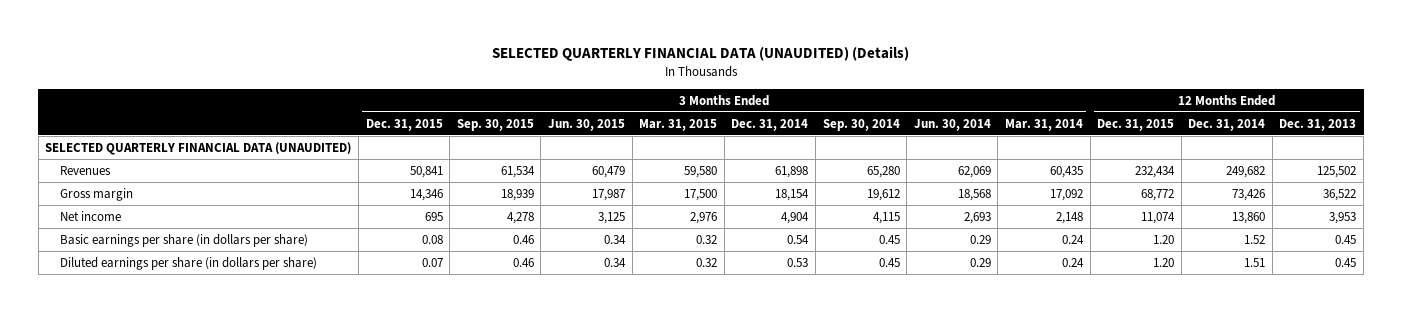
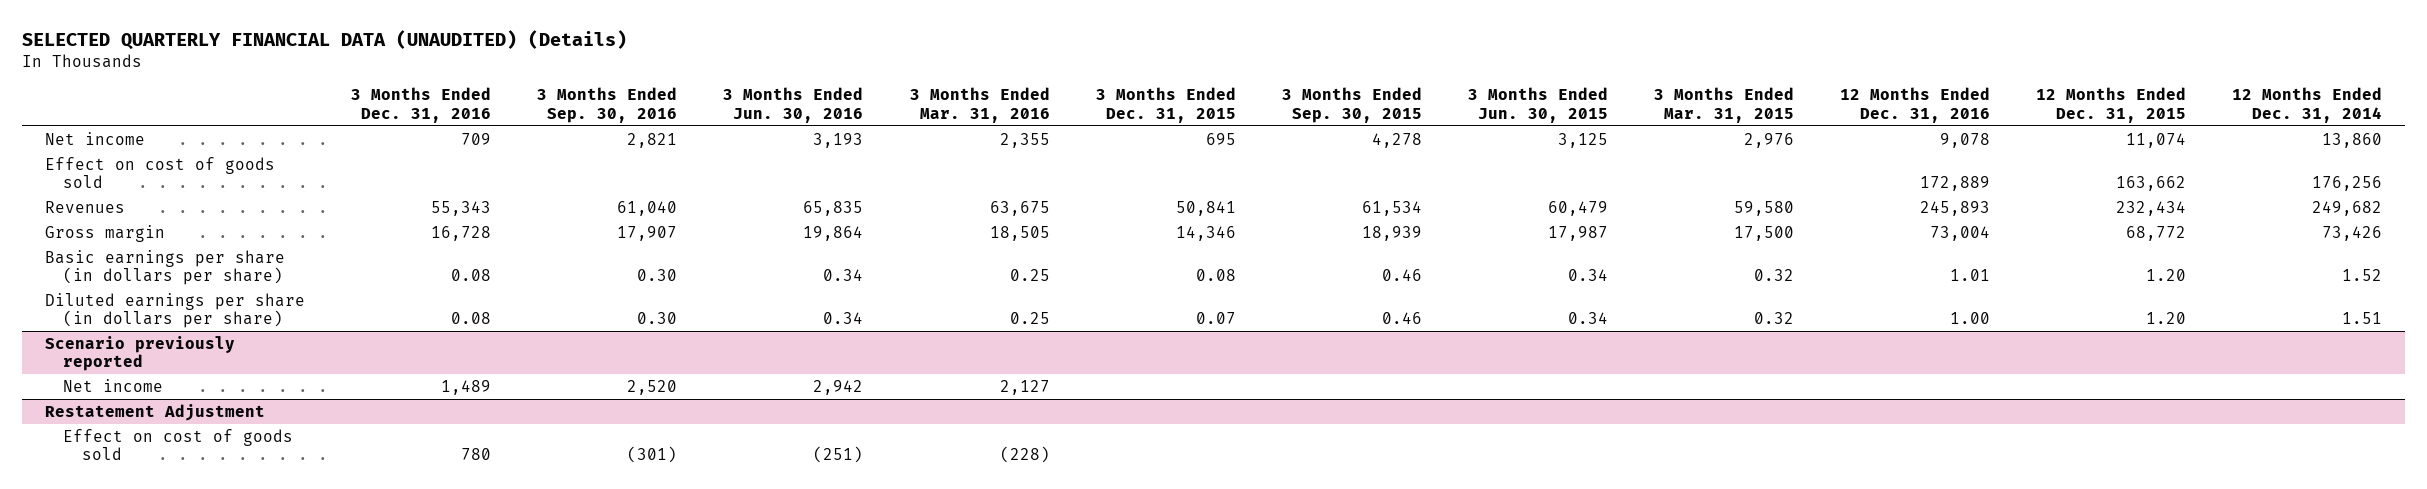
[731,118,809,131] Dec. 31, 2014 -> none
[822,118,900,131] Sep. 30, 2014 -> none
[913,118,991,131] Jun. 30, 2014 -> none
[1004,118,1083,131] Mar. 31, 2014 -> none
[1279,118,1357,131] Dec. 31, 2013 -> none
none -> [351,87,492,123] 3 Months Ended Dec. 31, 2016
none -> [537,87,678,123] 3 Months Ended Sep. 30, 2016
none -> [723,87,864,123] 3 Months Ended Jun. 30, 2016
none -> [909,87,1050,123] 3 Months Ended Mar. 31, 2016
none -> [1840,87,1991,123] 12 Months Ended Dec. 31, 2016
[45,141,352,155] SELECTED QUARTERLY FINANCIAL DATA (UNAUDITED) -> none
[60,210,122,221] Net income -> [45,131,146,145] Net income
none -> [45,156,276,189] Effect on cost of goods sold
none -> [45,335,236,372] Scenario previously reported
none -> [63,378,164,392] Net income
none -> [45,403,266,421] Restatement Adjustment
none -> [63,428,294,461] Effect on cost of goods sold

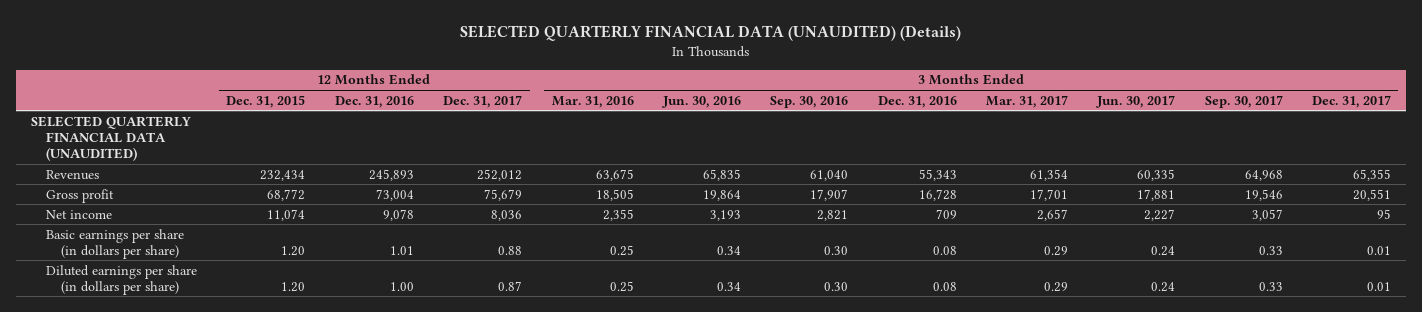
[1095,87,1236,123] 3 Months Ended Dec. 31, 2015 -> none
[1281,87,1422,123] 3 Months Ended Sep. 30, 2015 -> none
[1467,87,1608,123] 3 Months Ended Jun. 30, 2015 -> none
[1654,87,1795,123] 3 Months Ended Mar. 31, 2015 -> none
[2232,87,2383,123] 12 Months Ended Dec. 31, 2014 -> none
none -> [443,94,523,108] Dec. 31, 2017
none -> [986,94,1069,108] Mar. 31, 2017
none -> [1096,94,1176,108] Jun. 30, 2017
none -> [1204,94,1283,108] Sep. 30, 2017
none -> [1312,94,1392,108] Dec. 31, 2017
[45,156,276,189] Effect on cost of goods sold -> none
none -> [30,115,191,162] SELECTED QUARTERLY FINANCIAL DATA (UNAUDITED)
[45,224,166,242] Gross margin -> [46,188,115,203] Gross profit
[45,131,146,145] Net income -> [46,209,113,219] Net income
[45,335,236,372] Scenario previously reported -> none
[63,378,164,392] Net income -> none
[45,403,266,421] Restatement Adjustment -> none
[63,428,294,461] Effect on cost of goods sold -> none

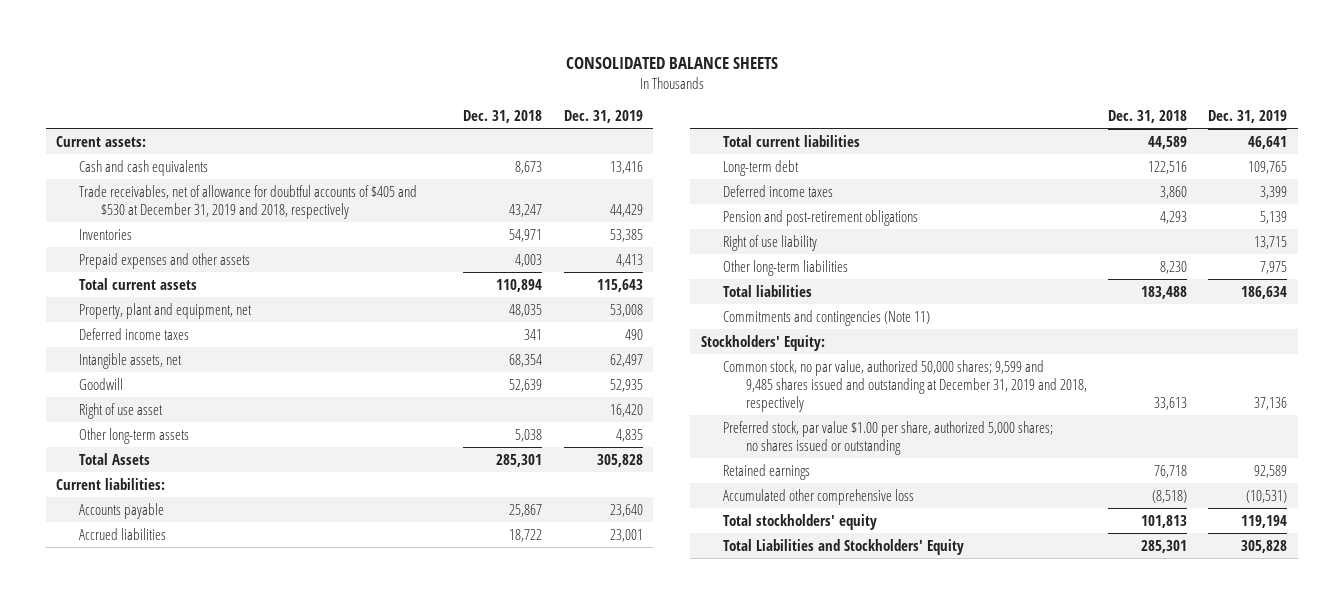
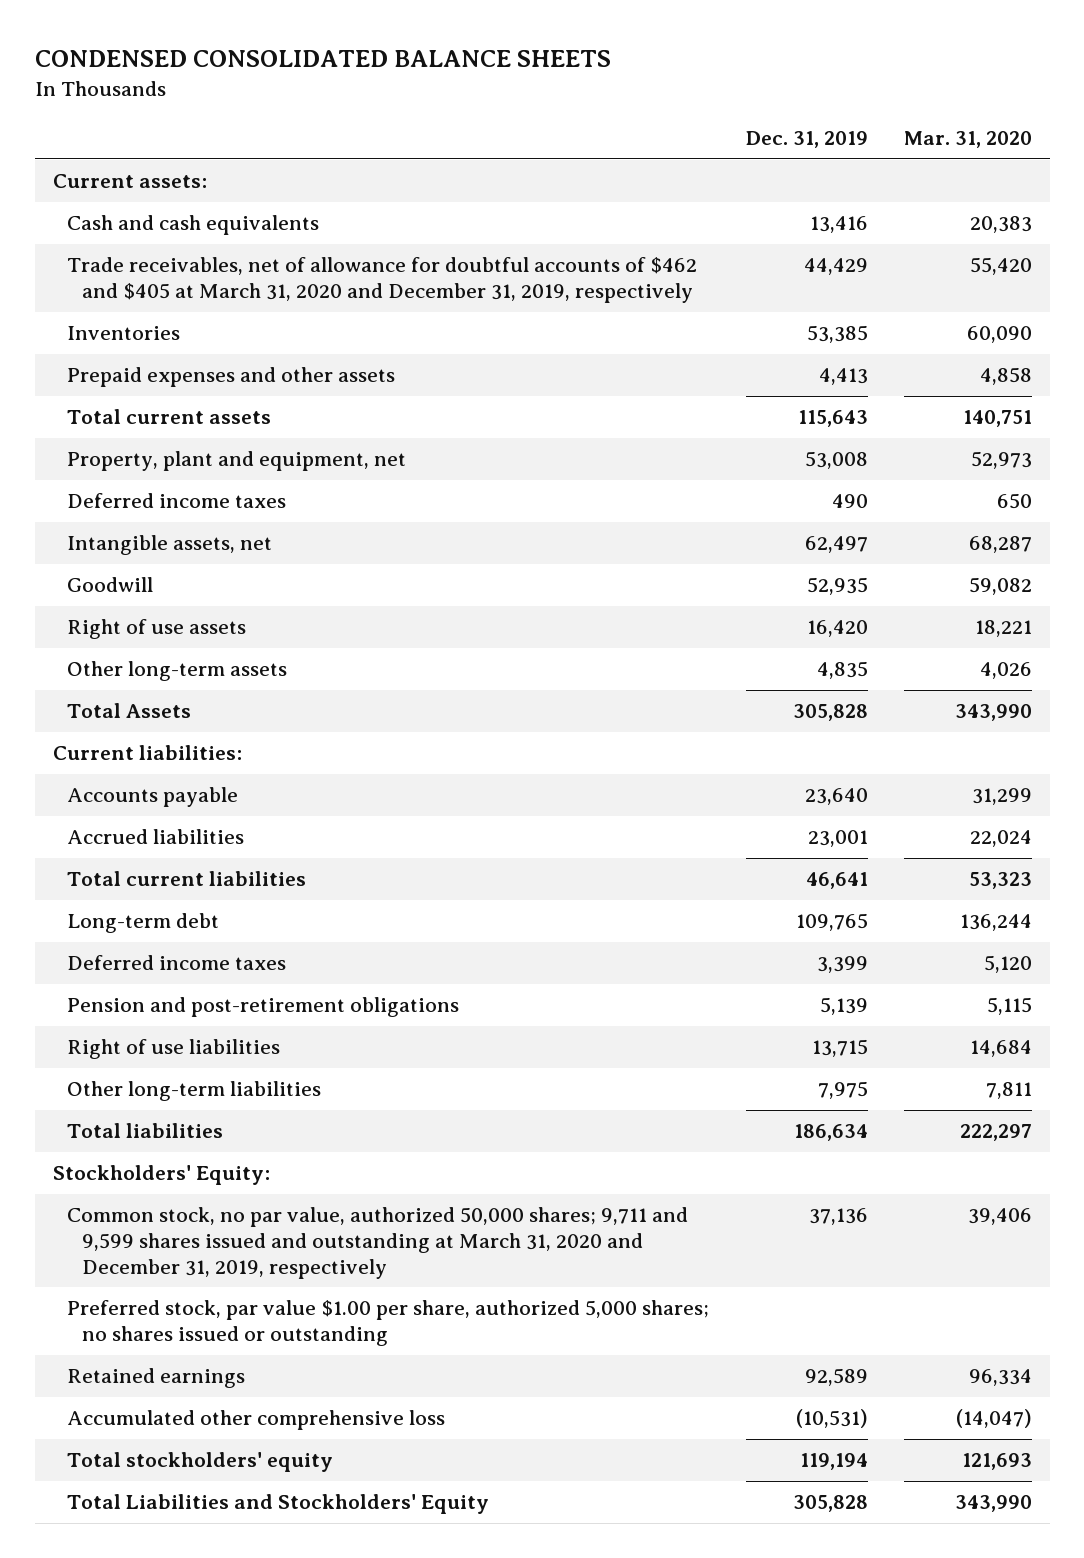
[565,56,778,69] CONSOLIDATED BALANCE SHEETS -> [34,50,611,68] CONDENSED CONSOLIDATED BALANCE SHEETS
[463,110,543,124] Dec. 31, 2018 -> none
none -> [903,131,1032,149] Mar. 31, 2020
[78,184,417,219] Trade receivables, net of allowance for doubtful accounts of $405 and $530 at December 31, 2019 and 2018, respectively -> [67,257,698,304] Trade receivables, net of allowance for doubtful accounts of $462 and $405 at March 31, 2020 and December 31, 2019, respectively
[78,402,163,419] Right of use asset -> [67,619,247,640] Right of use assets
[723,234,818,251] Right of use liability -> [67,1039,281,1060] Right of use liabilities
[723,309,931,326] Commitments and contingencies (Note 11) -> none
[723,359,1087,413] Common stock, no par value, authorized 50,000 shares; 9,599 and 9,485 shares issued and outstanding at December 31, 2019 and 2018, respectively -> [67,1207,689,1280] Common stock, no par value, authorized 50,000 shares; 9,711 and 9,599 shares issued and outstanding at March 31, 2020 and December 31, 2019, respectively

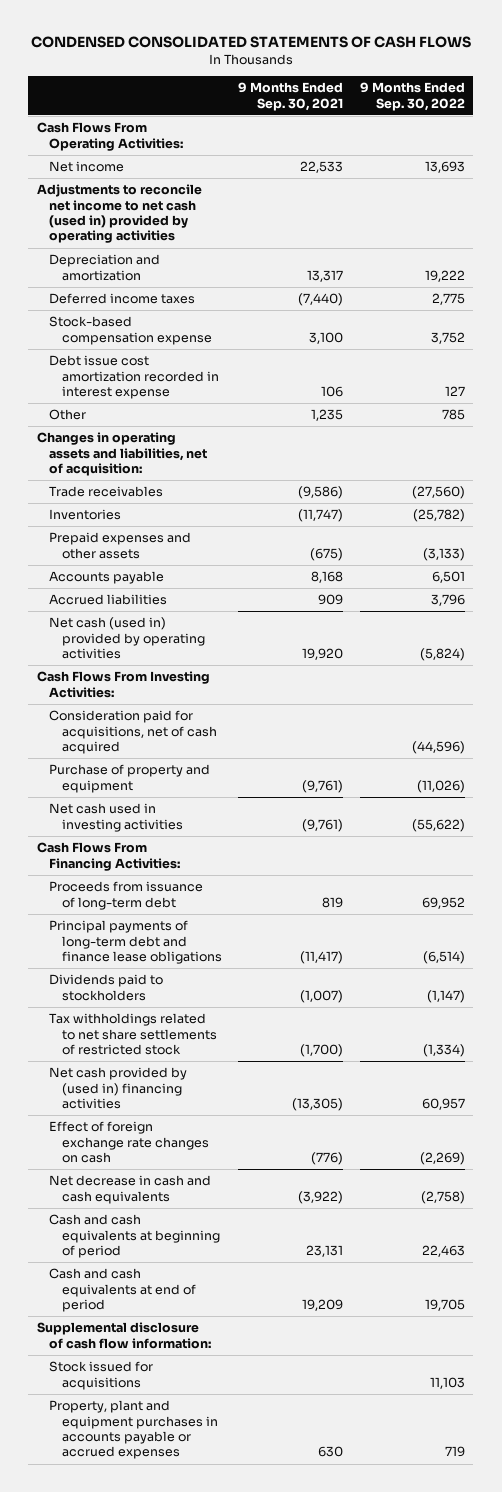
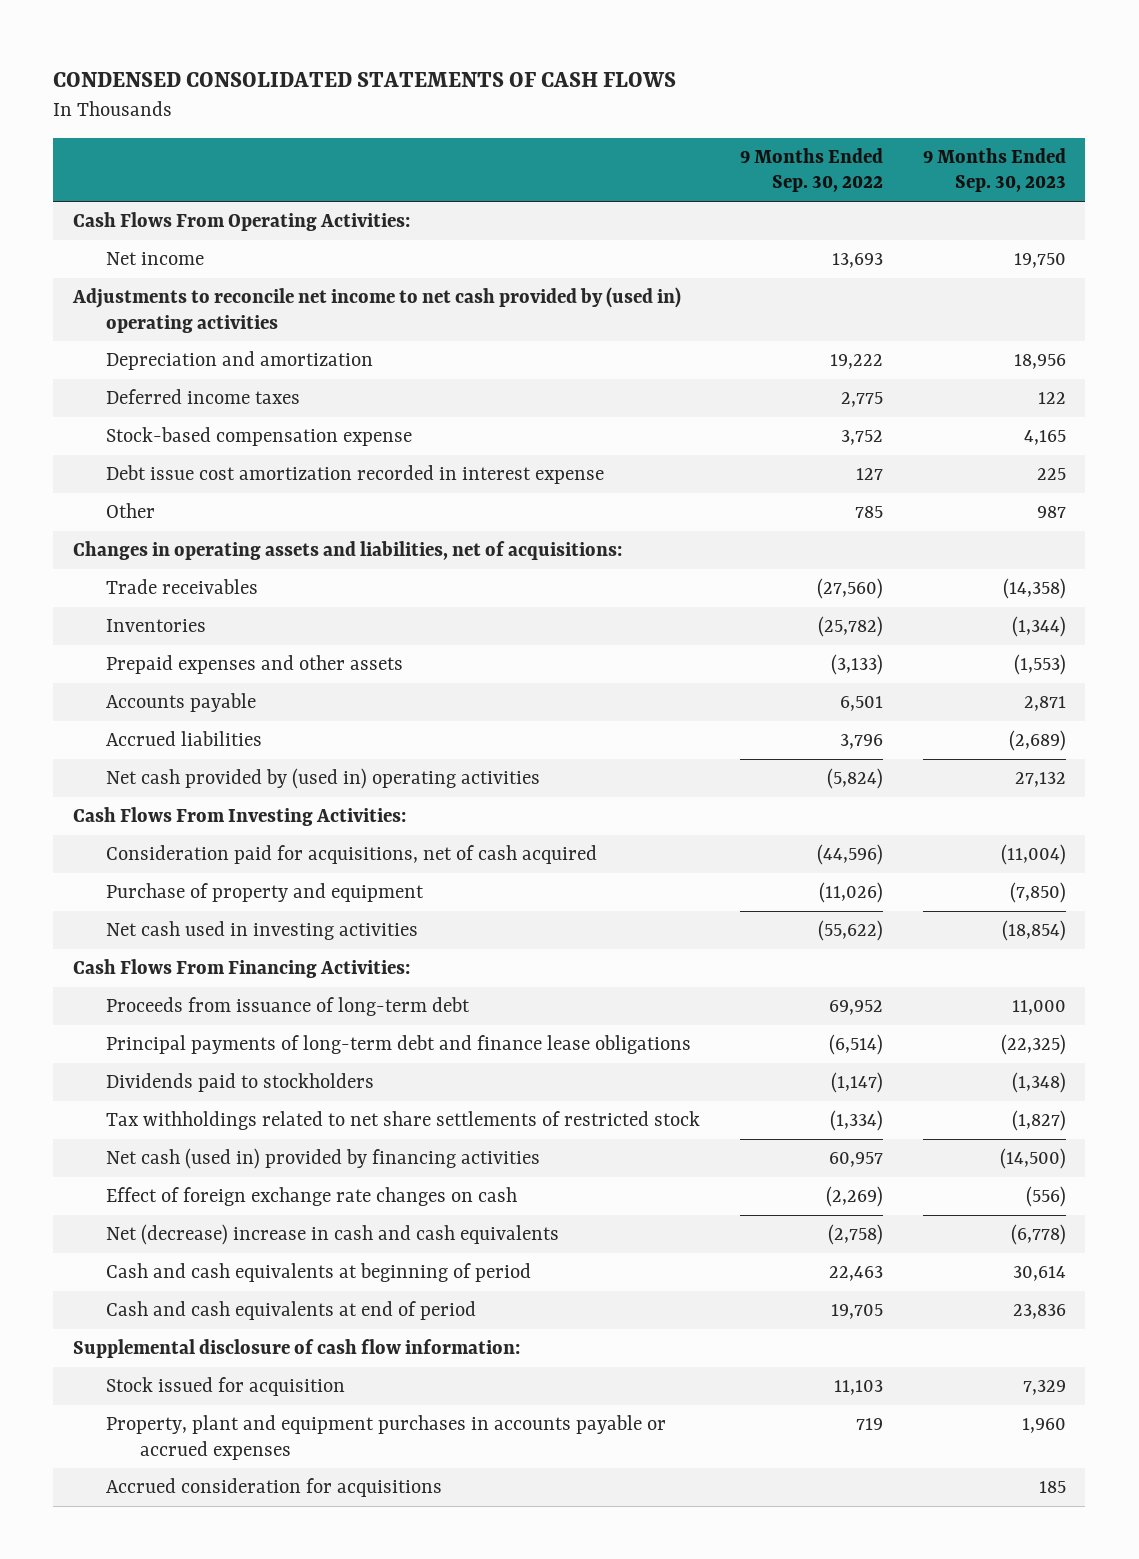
[238,82,344,111] 9 Months Ended Sep. 30, 2021 -> none
none -> [922,147,1066,193] 9 Months Ended Sep. 30, 2023
[36,184,202,244] Adjustments to reconcile net income to net cash (used in) provided by operating activities -> [71,287,681,333] Adjustments to reconcile net income to net cash provided by (used in) operating activities
[36,432,208,476] Changes in operating assets and liabilities, net of acquisition: -> [72,541,622,561] Changes in operating assets and liabilities, net of acquisitions:
[49,617,205,659] Net cash (used in) provided by operating activities -> [106,768,541,790] Net cash provided by (used in) operating activities
[49,1067,188,1109] Net cash provided by (used in) financing activities -> [106,1148,541,1170] Net cash (used in) provided by financing activities
[49,1175,212,1204] Net decrease in cash and cash equivalents -> [106,1224,560,1246] Net (decrease) increase in cash and cash equivalents
[49,1361,154,1390] Stock issued for acquisitions -> [106,1377,346,1397] Stock issued for acquisition
none -> [106,1478,443,1498] Accrued consideration for acquisitions

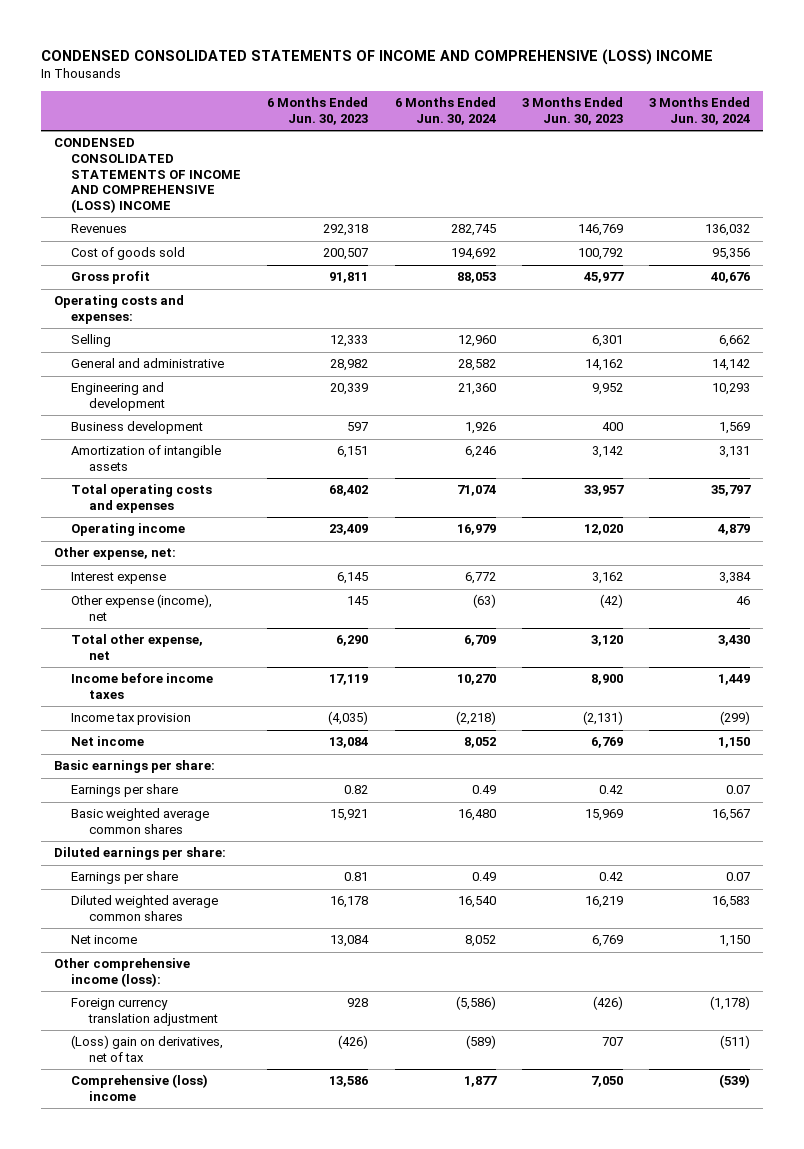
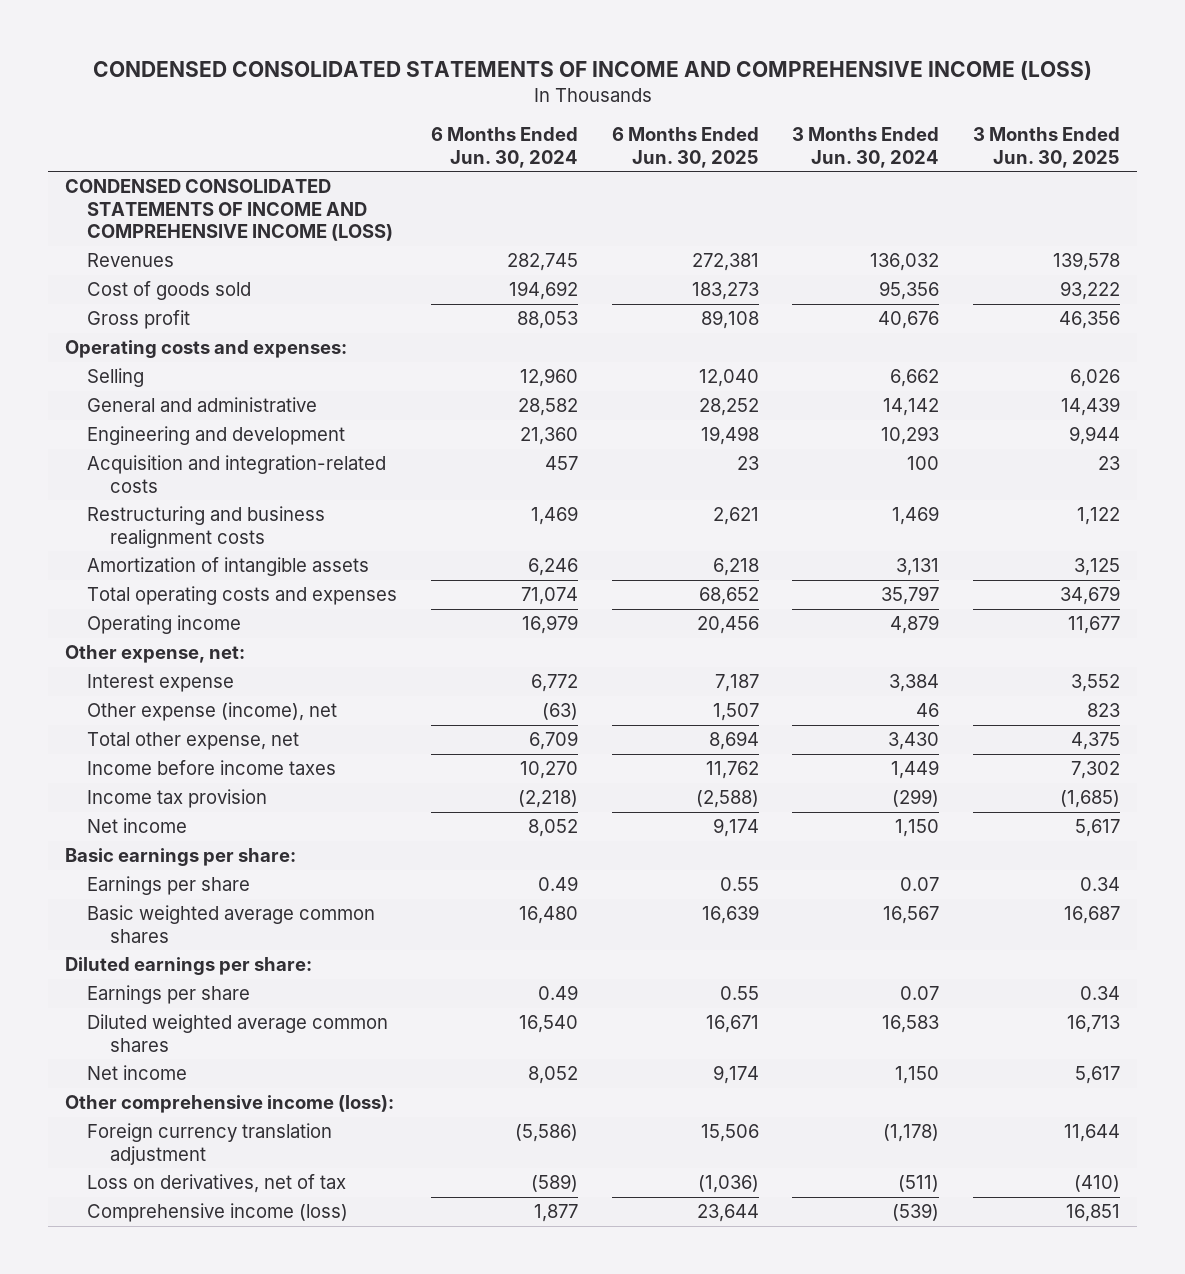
[41,48,714,65] CONDENSED CONSOLIDATED STATEMENTS OF INCOME AND COMPREHENSIVE (LOSS) INCOME -> [92,59,1092,80] CONDENSED CONSOLIDATED STATEMENTS OF INCOME AND COMPREHENSIVE INCOME (LOSS)
[267,97,369,126] 6 Months Ended Jun. 30, 2023 -> none
[521,97,623,126] 3 Months Ended Jun. 30, 2023 -> none
none -> [611,127,759,168] 6 Months Ended Jun. 30, 2025
none -> [973,127,1121,168] 3 Months Ended Jun. 30, 2025
[54,138,242,214] CONDENSED CONSOLIDATED STATEMENTS OF INCOME AND COMPREHENSIVE (LOSS) INCOME -> [65,179,394,242] CONDENSED CONSOLIDATED STATEMENTS OF INCOME AND COMPREHENSIVE INCOME (LOSS)
[71,421,204,435] Business development -> none
none -> [87,455,387,493] Acquisition and integration-related costs
none -> [87,506,326,548] Restructuring and business realignment costs
[71,1035,224,1063] (Loss) gain on derivatives, net of tax -> [87,1174,347,1194] Loss on derivatives, net of tax
[71,1074,209,1102] Comprehensive (loss) income -> [87,1203,349,1223] Comprehensive income (loss)

